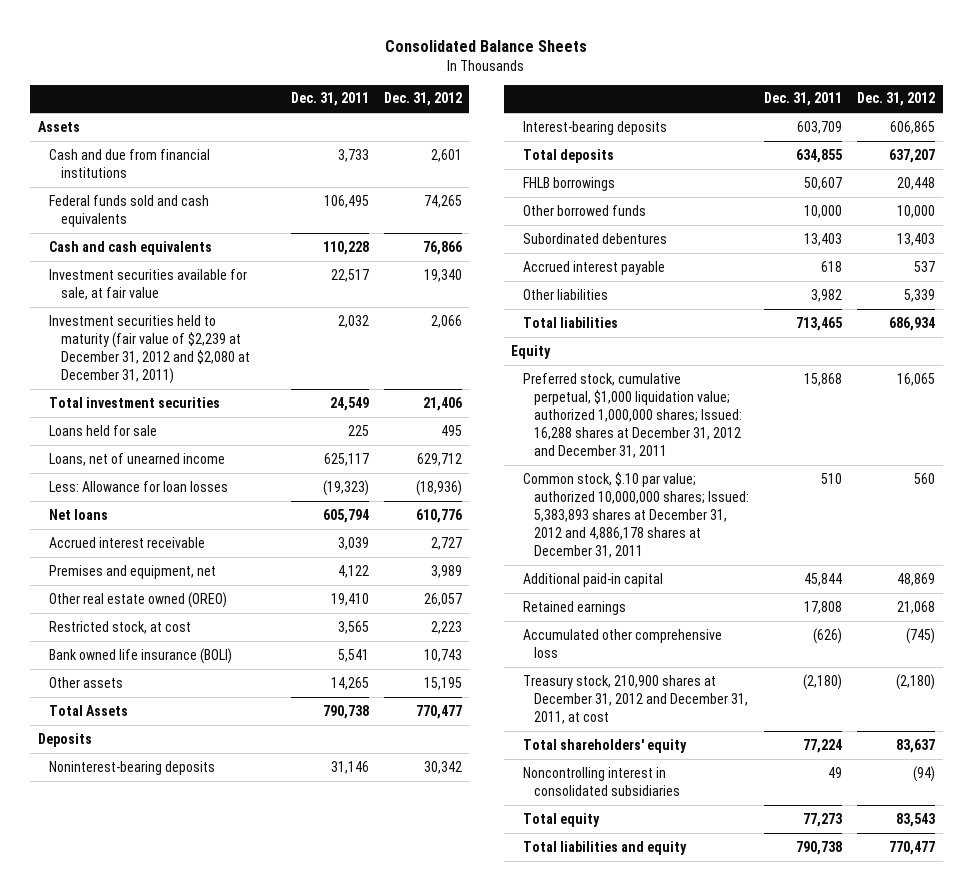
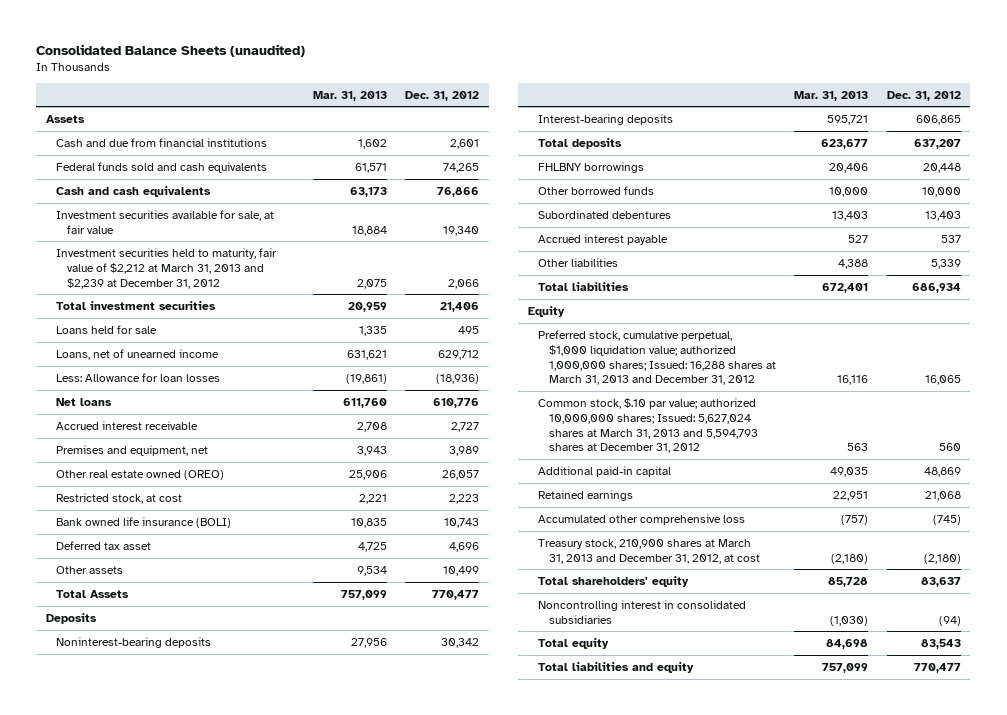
[385,39,588,52] Consolidated Balance Sheets -> [36,43,306,57] Consolidated Balance Sheets (unaudited)
[290,92,369,107] Dec. 31, 2011 -> none
none -> [312,90,387,101] Mar. 31, 2013
[49,314,250,384] Investment securities held to maturity (fair value of $2,239 at December 31, 2012 and $2,080 at December 31, 2011) -> [56,247,278,289] Investment securities held to maturity, fair value of $2,212 at March 31, 2013 and $2,239 at December 31, 2012
none -> [56,540,152,550] Deferred tax asset
[423,676,462,690] 15,195 -> [443,565,480,576] 10,499
[522,176,615,191] FHLB borrowings -> [538,161,645,173] FHLBNY borrowings
[522,372,743,458] Preferred stock, cumulative perpetual, $1,000 liquidation value; authorized 1,000,000 shares; Issued: 16,288 shares at December 31, 2012 and December 31, 2011 -> [538,329,776,386] Preferred stock, cumulative perpetual, $1,000 liquidation value; authorized 1,000,000 shares; Issued: 16,288 shares at March 31, 2013 and December 31, 2012
[522,471,750,558] Common stock, $.10 par value; authorized 10,000,000 shares; Issued: 5,383,893 shares at December 31, 2012 and 4,886,178 shares at December 31, 2011 -> [538,397,758,454] Common stock, $.10 par value; authorized 10,000,000 shares; Issued: 5,627,024 shares at March 31, 2013 and 5,594,793 shares at December 31, 2012
[522,674,749,724] Treasury stock, 210,900 shares at December 31, 2012 and December 31, 2011, at cost -> [538,538,760,564] Treasury stock, 210,900 shares at March 31, 2013 and December 31, 2012, at cost

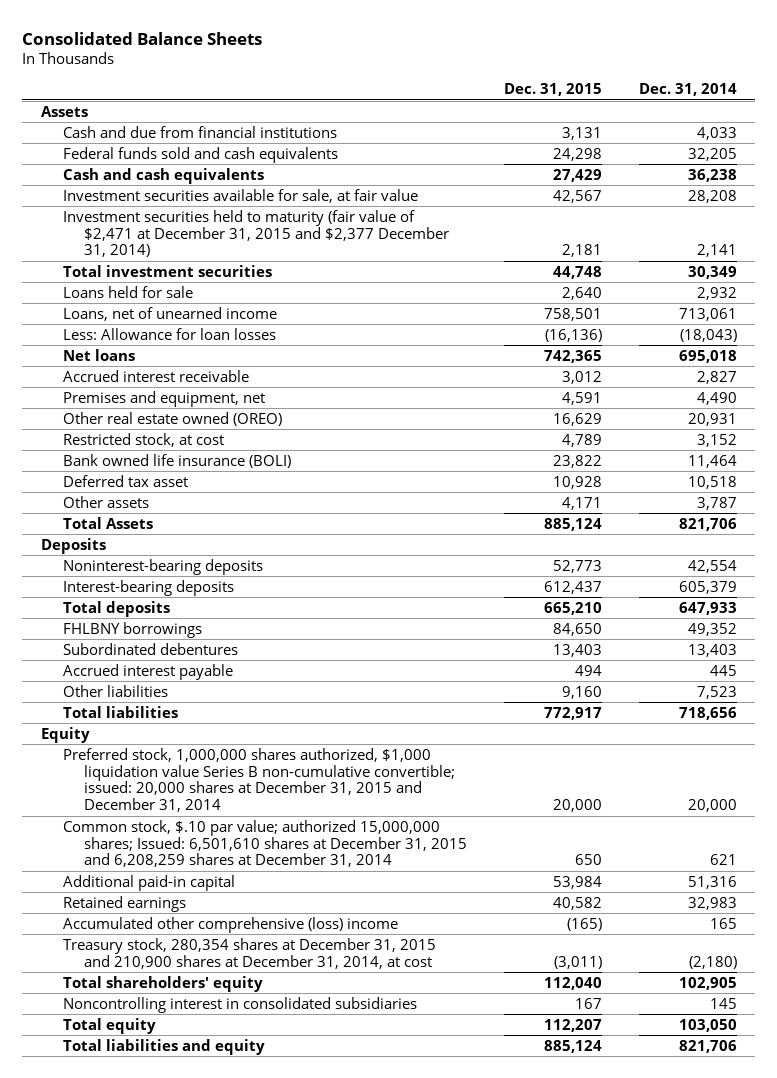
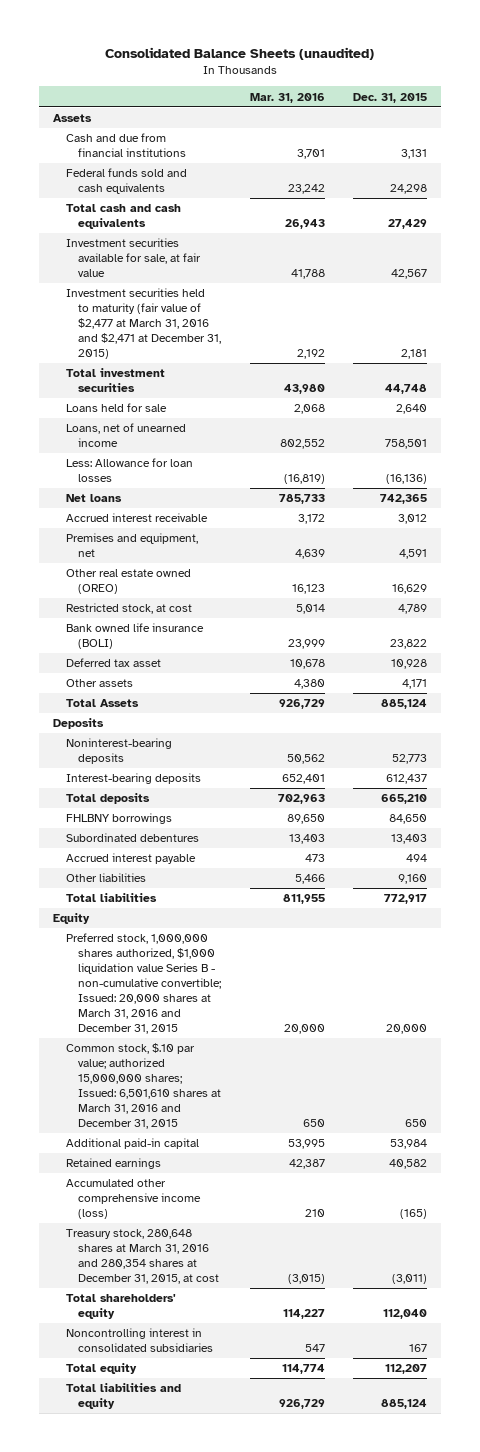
[22,31,263,45] Consolidated Balance Sheets -> [105,46,375,60] Consolidated Balance Sheets (unaudited)
[638,82,737,96] Dec. 31, 2014 -> none
none -> [249,92,325,103] Mar. 31, 2016
[62,167,264,184] Cash and cash equivalents -> [65,204,181,230] Total cash and cash equivalents
[62,209,450,258] Investment securities held to maturity (fair value of $2,471 at December 31, 2015 and $2,377 December 31, 2014) -> [65,288,222,360] Investment securities held to maturity (fair value of $2,477 at March 31, 2016 and $2,471 at December 31, 2015)
[62,747,456,813] Preferred stock, 1,000,000 shares authorized, $1,000 liquidation value Series B non-cumulative convertible; issued: 20,000 shares at December 31, 2015 and December 31, 2014 -> [65,933,222,1035] Preferred stock, 1,000,000 shares authorized, $1,000 liquidation value Series B - non-cumulative convertible; Issued: 20,000 shares at March 31, 2016 and December 31, 2015
[62,819,468,868] Common stock, $.10 par value; authorized 15,000,000 shares; Issued: 6,501,610 shares at December 31, 2015 and 6,208,259 shares at December 31, 2014 -> [65,1043,222,1130] Common stock, $.10 par value; authorized 15,000,000 shares; Issued: 6,501,610 shares at March 31, 2016 and December 31, 2015
[62,916,398,933] Accumulated other comprehensive (loss) income -> [65,1179,202,1220] Accumulated other comprehensive income (loss)
[62,937,436,969] Treasury stock, 280,354 shares at December 31, 2015 and 210,900 shares at December 31, 2014, at cost -> [65,1229,220,1285] Treasury stock, 280,648 shares at March 31, 2016 and 280,354 shares at December 31, 2015, at cost

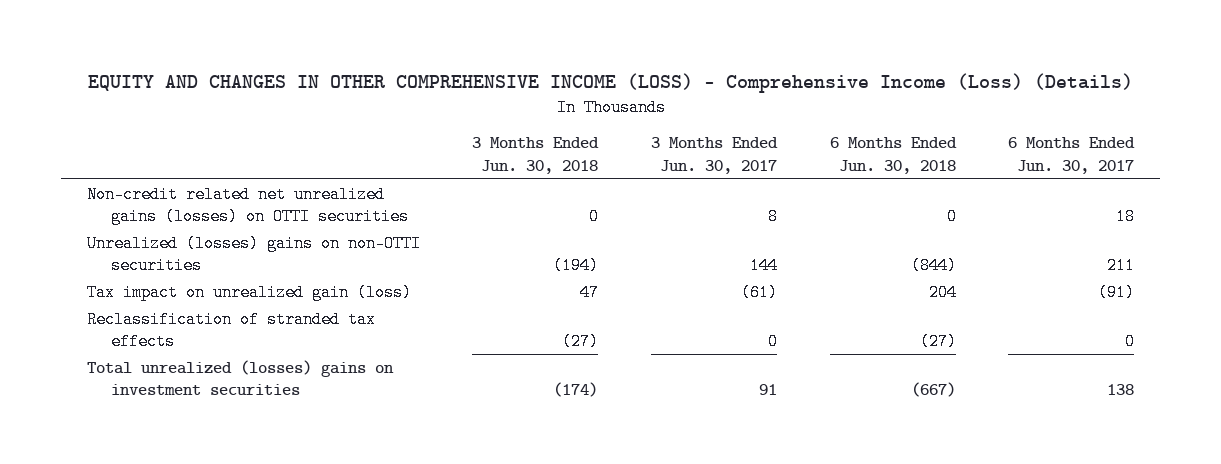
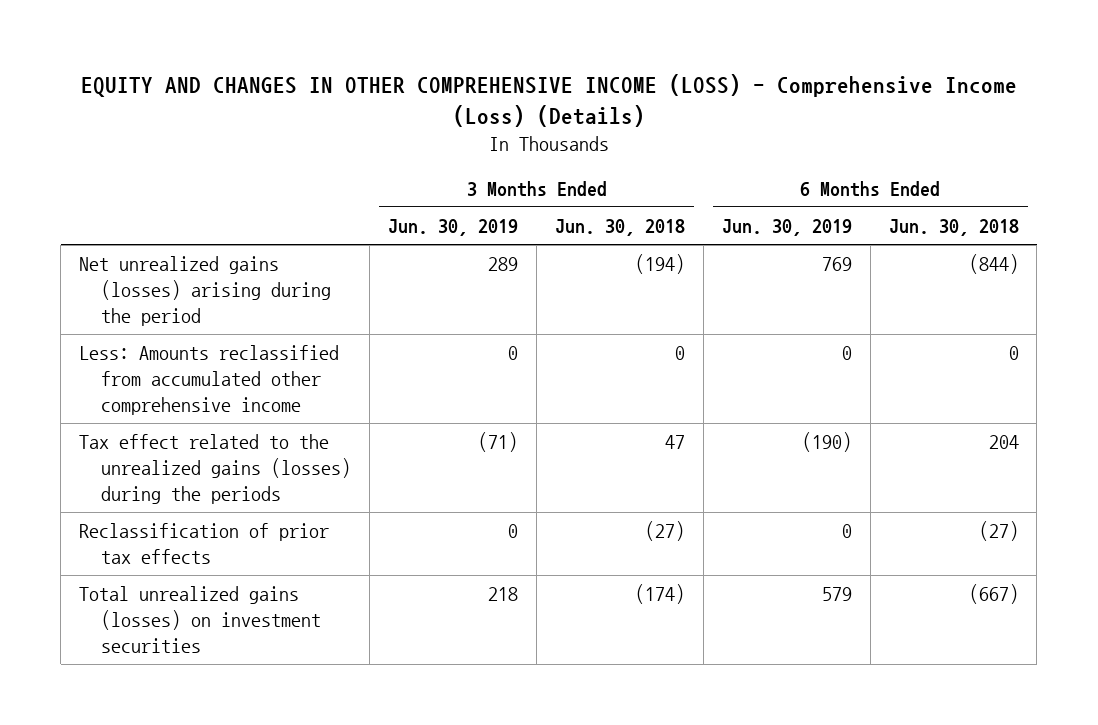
[651,137,779,174] 3 Months Ended Jun. 30, 2017 -> none
[1008,137,1136,174] 6 Months Ended Jun. 30, 2017 -> none
none -> [388,218,519,236] Jun. 30, 2019
none -> [721,218,852,236] Jun. 30, 2019
[86,234,421,275] Unrealized (losses) gains on non-OTTI securities -> none
[86,185,410,226] Non-credit related net unrealized gains (losses) on OTTI securities -> [79,256,332,326] Net unrealized gains (losses) arising during the period
[589,208,600,226] 0 -> [634,254,685,275] (194)
[946,208,957,226] 0 -> [968,254,1019,275] (844)
none -> [79,345,340,415] Less: Amounts reclassified from accumulated other comprehensive income
[86,283,412,301] Tax impact on unrealized gain (loss) -> [79,434,352,504] Tax effect related to the unrealized gains (losses) during the periods
[86,310,376,351] Reclassification of stranded tax effects -> [79,523,330,564] Reclassification of prior tax effects
[86,359,394,396] Total unrealized (losses) gains on investment securities -> [79,586,322,653] Total unrealized gains (losses) on investment securities

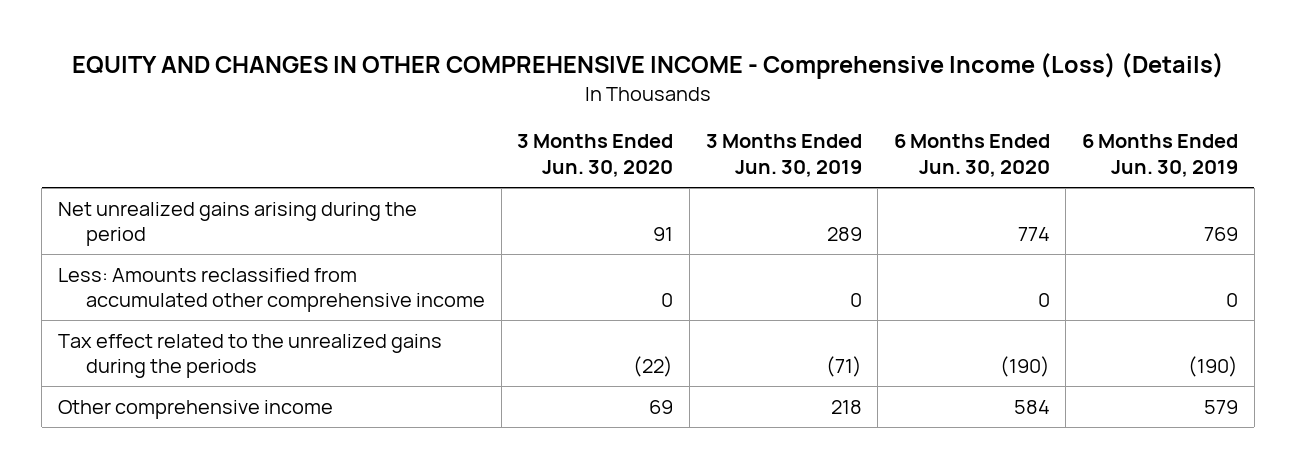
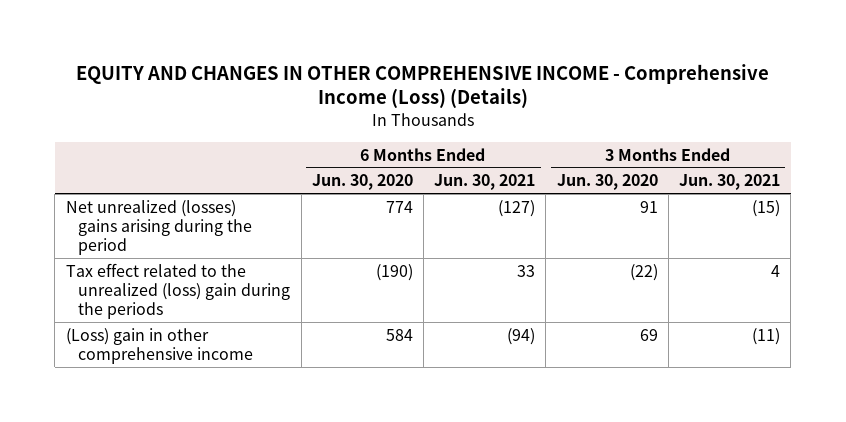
[705,134,862,178] 3 Months Ended Jun. 30, 2019 -> none
[1082,134,1239,178] 6 Months Ended Jun. 30, 2019 -> none
none -> [434,174,536,191] Jun. 30, 2021
none -> [679,174,781,191] Jun. 30, 2021
[57,267,486,313] Less: Amounts reclassified from accumulated other comprehensive income -> none
[57,201,417,247] Net unrealized gains arising during the period -> [65,199,253,255] Net unrealized (losses) gains arising during the period
[57,333,442,379] Tax effect related to the unrealized gains during the periods -> [65,262,291,319] Tax effect related to the unrealized (loss) gain during the periods
[57,399,333,419] Other comprehensive income -> [65,327,254,364] (Loss) gain in other comprehensive income

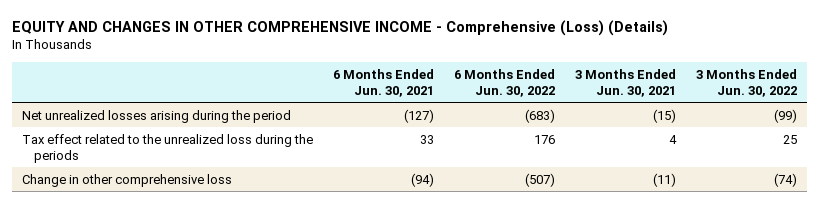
[75,63,769,109] EQUITY AND CHANGES IN OTHER COMPREHENSIVE INCOME - Comprehensive Income (Loss) (Details) -> [12,19,669,36] EQUITY AND CHANGES IN OTHER COMPREHENSIVE INCOME - Comprehensive (Loss) (Details)
[311,174,413,191] Jun. 30, 2020 -> none
[556,174,658,191] Jun. 30, 2020 -> none
none -> [453,68,555,97] 6 Months Ended Jun. 30, 2022
none -> [695,68,797,97] 3 Months Ended Jun. 30, 2022
[65,199,253,255] Net unrealized (losses) gains arising during the period -> [21,109,291,123] Net unrealized losses arising during the period
[65,262,291,319] Tax effect related to the unrealized (loss) gain during the periods -> [21,133,313,163] Tax effect related to the unrealized loss during the periods
[65,327,254,364] (Loss) gain in other comprehensive income -> [21,173,232,187] Change in other comprehensive loss

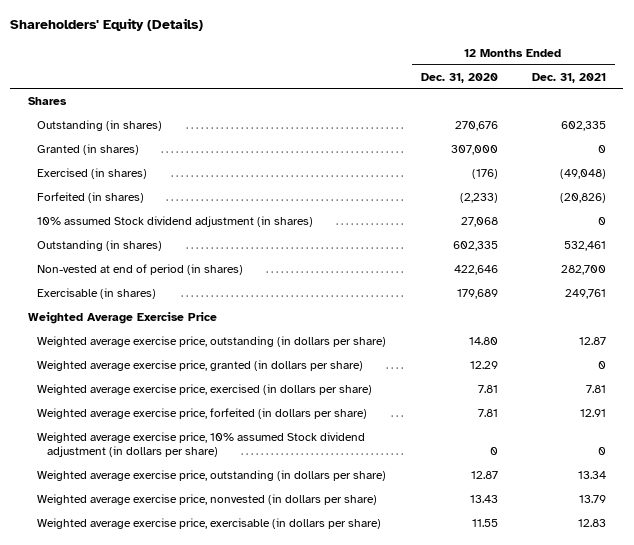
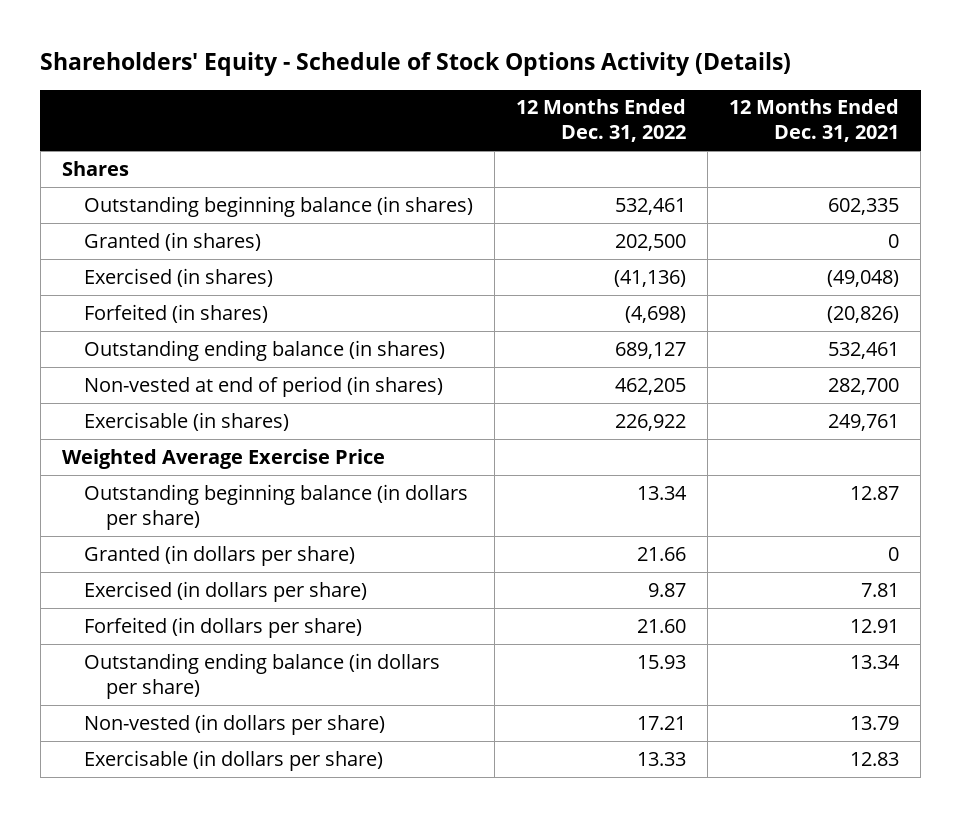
[10,18,204,32] Shareholders' Equity (Details) -> [40,52,792,77] Shareholders' Equity - Schedule of Stock Options Activity (Details)
[420,72,498,83] Dec. 31, 2020 -> none
none -> [516,99,687,143] 12 Months Ended Dec. 31, 2022
[37,119,163,131] Outstanding (in shares) -> [84,195,474,217] Outstanding beginning balance (in shares)
[37,215,314,227] 10% assumed Stock dividend adjustment (in shares) -> none
[37,239,163,251] Outstanding (in shares) -> [84,339,446,361] Outstanding ending balance (in shares)
[37,431,366,457] Weighted average exercise price, 10% assumed Stock dividend adjustment (in dollars per share) -> none
[37,335,387,347] Weighted average exercise price, outstanding (in dollars per share) -> [84,483,469,530] Outstanding beginning balance (in dollars per share)
[37,359,364,371] Weighted average exercise price, granted (in dollars per share) -> [84,544,356,566] Granted (in dollars per share)
[37,383,373,395] Weighted average exercise price, exercised (in dollars per share) -> [84,580,368,602] Exercised (in dollars per share)
[37,407,368,419] Weighted average exercise price, forfeited (in dollars per share) -> [84,616,363,638] Forfeited (in dollars per share)
[37,469,387,481] Weighted average exercise price, outstanding (in dollars per share) -> [84,652,441,699] Outstanding ending balance (in dollars per share)
[37,493,378,505] Weighted average exercise price, nonvested (in dollars per share) -> [84,713,386,735] Non-vested (in dollars per share)
[37,517,382,529] Weighted average exercise price, exercisable (in dollars per share) -> [84,749,384,771] Exercisable (in dollars per share)

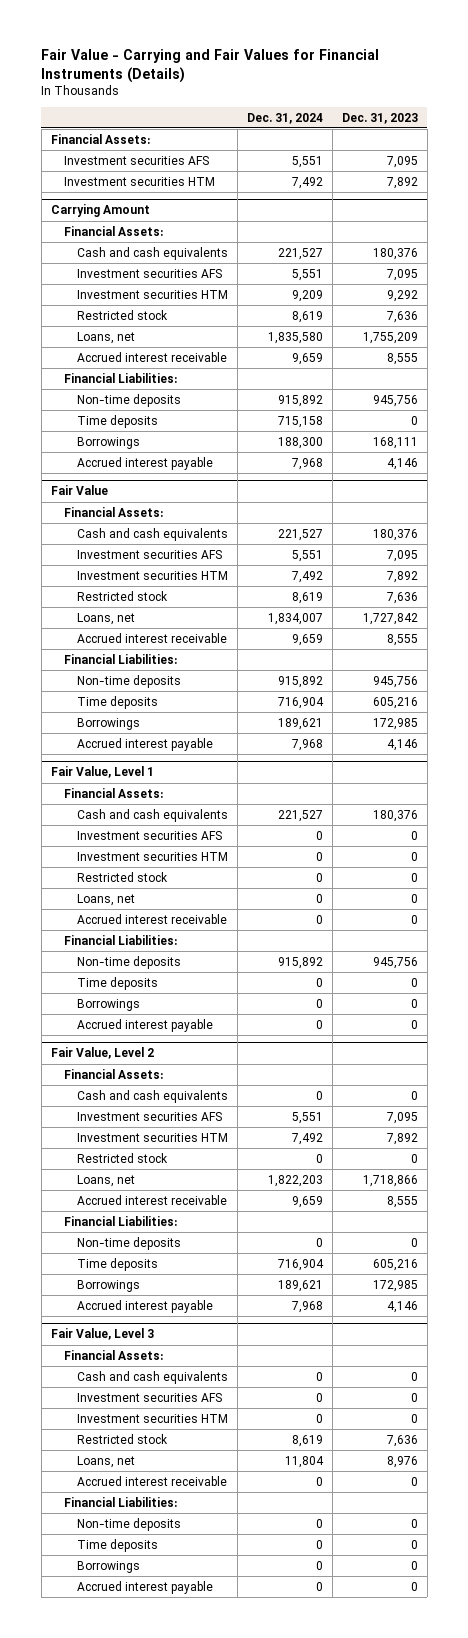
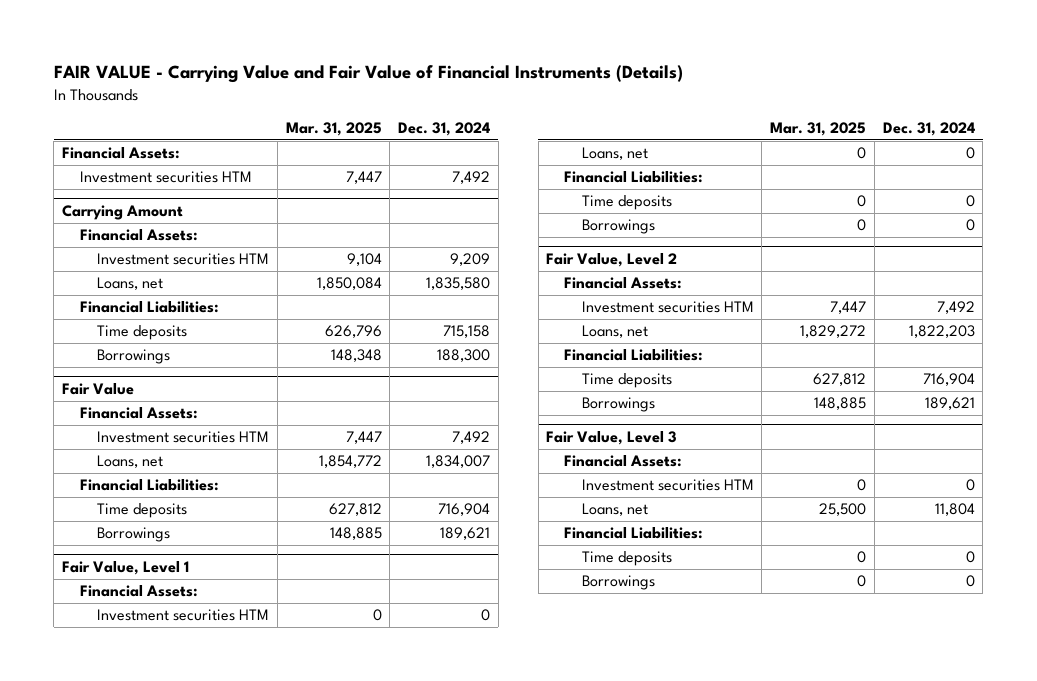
[41,48,380,83] Fair Value - Carrying and Fair Values for Financial Instruments (Details) -> [53,65,683,84] FAIR VALUE - Carrying Value and Fair Value of Financial Instruments (Details)
[341,112,418,124] Dec. 31, 2023 -> none
none -> [285,122,382,137] Mar. 31, 2025
[63,155,209,165] Investment securities AFS -> none
[76,246,228,260] Cash and cash equivalents -> none
[76,268,222,278] Investment securities AFS -> none
[76,309,168,320] Restricted stock -> none
[76,351,227,362] Accrued interest receivable -> none
[76,393,181,407] Non-time deposits -> none
[76,456,213,470] Accrued interest payable -> none
[76,527,228,541] Cash and cash equivalents -> none
[76,549,222,559] Investment securities AFS -> none
[76,590,168,601] Restricted stock -> none
[76,632,227,643] Accrued interest receivable -> none
[76,674,181,688] Non-time deposits -> none
[76,737,213,751] Accrued interest payable -> none
[76,808,228,822] Cash and cash equivalents -> none
[76,830,222,840] Investment securities AFS -> none
[76,871,168,882] Restricted stock -> none
[76,913,227,924] Accrued interest receivable -> none
[76,955,181,969] Non-time deposits -> none
[76,1018,213,1032] Accrued interest payable -> none
[76,1089,228,1103] Cash and cash equivalents -> none
[76,1111,222,1121] Investment securities AFS -> none
[76,1152,168,1163] Restricted stock -> none
[76,1194,227,1205] Accrued interest receivable -> none
[76,1236,181,1250] Non-time deposits -> none
[76,1299,213,1313] Accrued interest payable -> none
[76,1370,228,1384] Cash and cash equivalents -> none
[76,1392,222,1402] Investment securities AFS -> none
[76,1433,168,1444] Restricted stock -> none
[76,1475,227,1486] Accrued interest receivable -> none
[76,1517,181,1531] Non-time deposits -> none
[76,1580,213,1594] Accrued interest payable -> none

